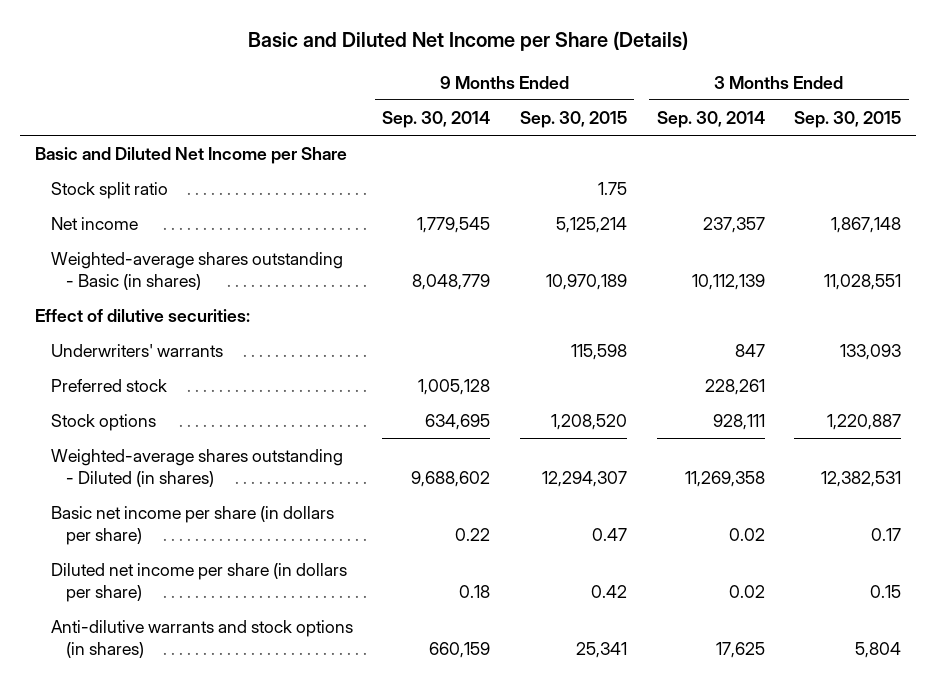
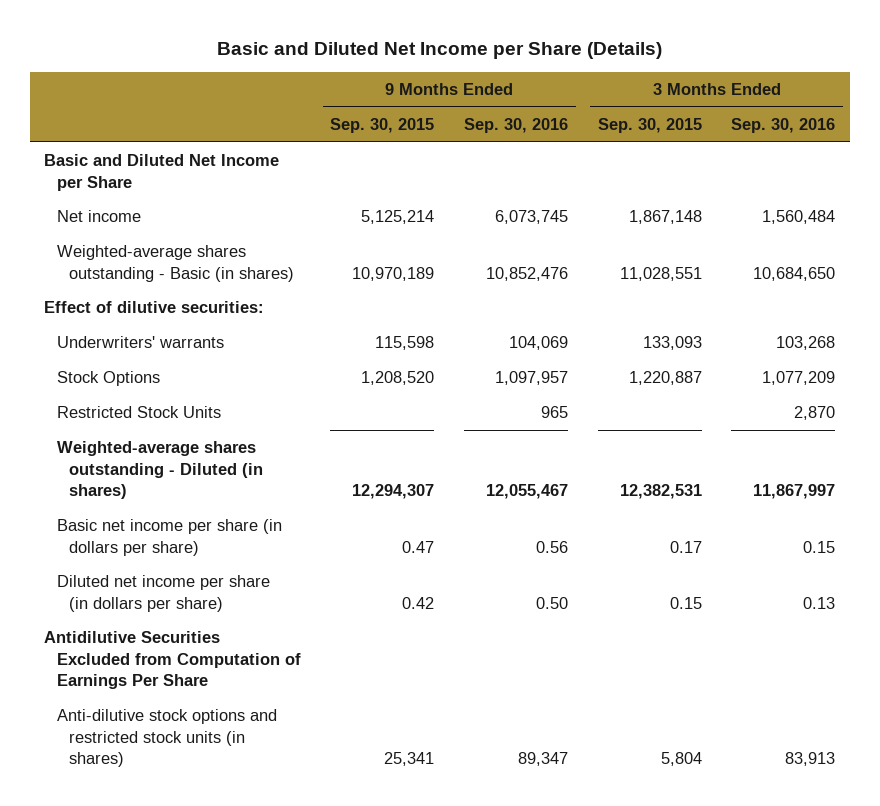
[382,110,491,128] Sep. 30, 2014 -> none
[656,110,765,128] Sep. 30, 2014 -> none
none -> [464,117,569,133] Sep. 30, 2016
none -> [731,117,836,133] Sep. 30, 2016
[50,182,168,200] Stock split ratio -> none
[50,379,167,393] Preferred stock -> none
[50,414,156,432] Stock options -> [56,371,160,387] Stock Options
none -> [56,406,221,419] Restricted Stock Units
none -> [44,631,301,690] Antidilutive Securities Excluded from Computation of Earnings Per Share
[50,620,353,658] Anti-dilutive warrants and stock options (in shares) -> [56,709,277,768] Anti-dilutive stock options and restricted stock units (in shares)

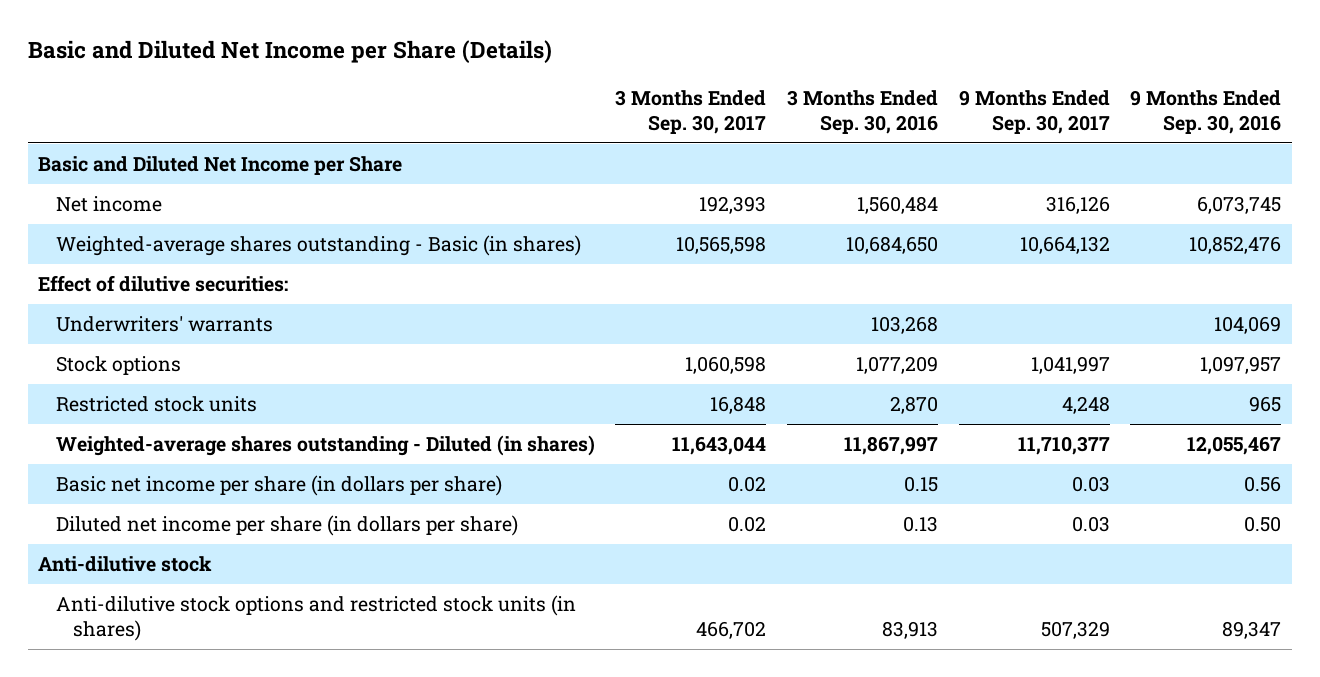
[330,117,435,133] Sep. 30, 2015 -> none
[597,117,702,133] Sep. 30, 2015 -> none
none -> [615,89,767,135] 3 Months Ended Sep. 30, 2017
none -> [958,89,1110,135] 9 Months Ended Sep. 30, 2017
[56,371,160,387] Stock Options -> [55,355,181,375] Stock options
[56,406,221,419] Restricted Stock Units -> [55,395,257,412] Restricted stock units
[44,631,301,690] Antidilutive Securities Excluded from Computation of Earnings Per Share -> [38,555,213,572] Anti-dilutive stock

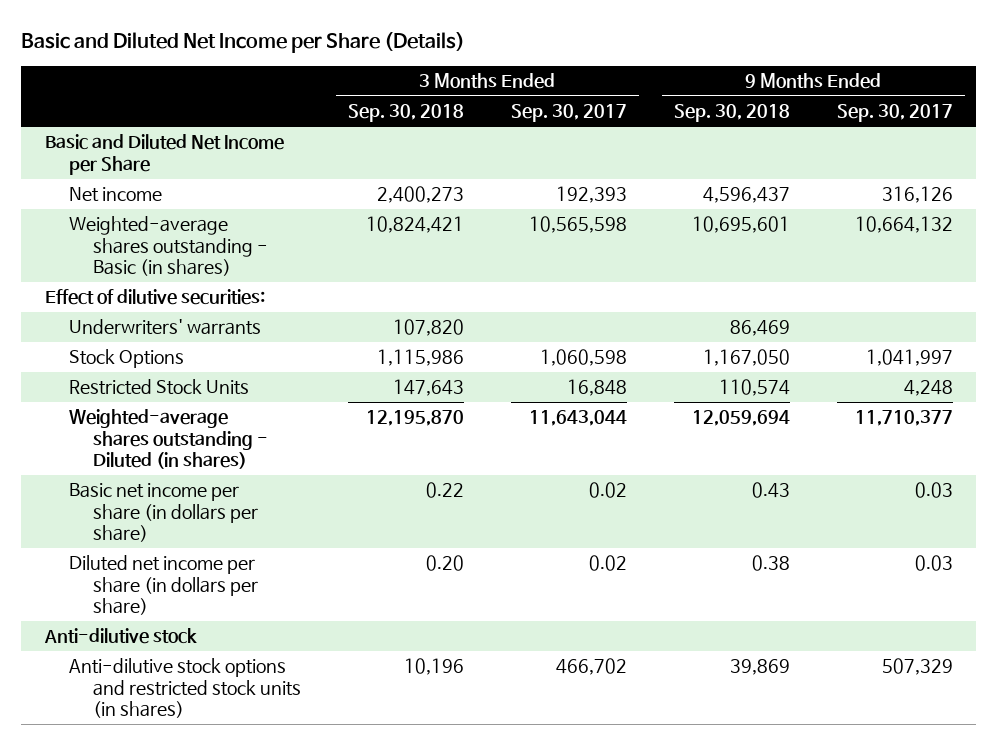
[787,89,939,135] 3 Months Ended Sep. 30, 2016 -> none
[1130,89,1282,135] 9 Months Ended Sep. 30, 2016 -> none
none -> [347,104,464,123] Sep. 30, 2018
none -> [673,104,790,123] Sep. 30, 2018
[55,355,181,375] Stock options -> [68,349,184,369] Stock Options
[55,395,257,412] Restricted stock units -> [68,379,249,396] Restricted Stock Units

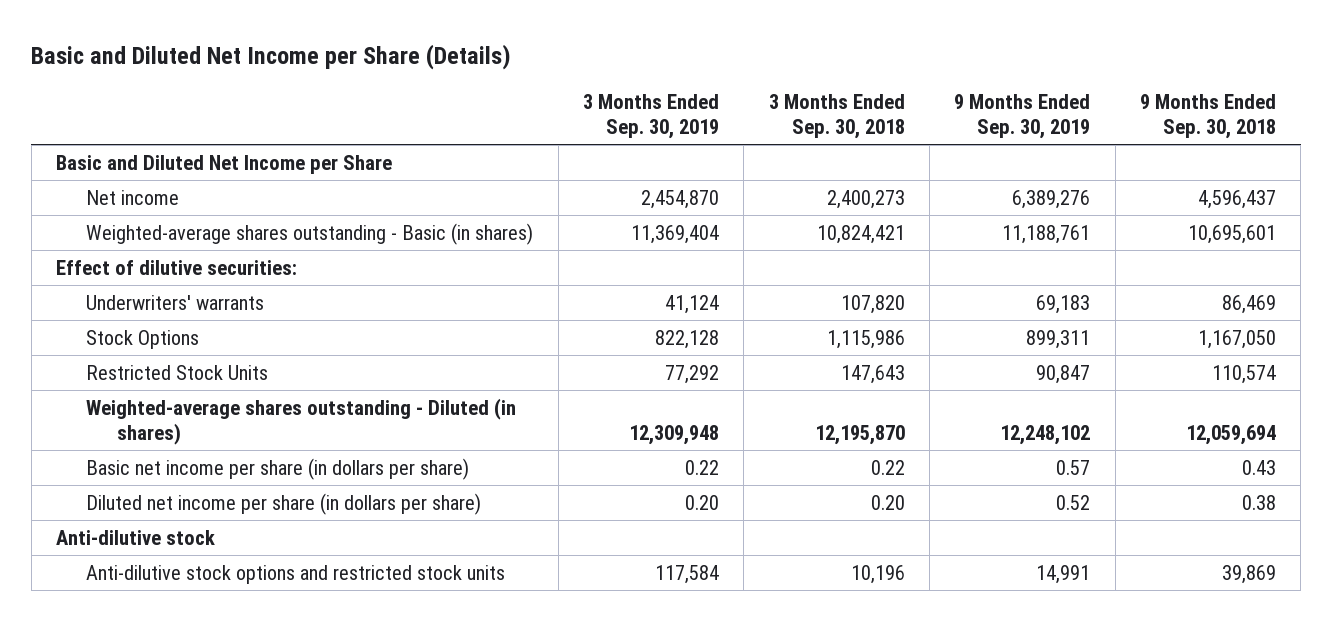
[510,104,627,123] Sep. 30, 2017 -> none
[836,104,953,123] Sep. 30, 2017 -> none
none -> [583,94,720,139] 3 Months Ended Sep. 30, 2019
none -> [954,94,1091,139] 9 Months Ended Sep. 30, 2019
[68,658,302,719] Anti-dilutive stock options and restricted stock units (in shares) -> [86,564,506,584] Anti-dilutive stock options and restricted stock units

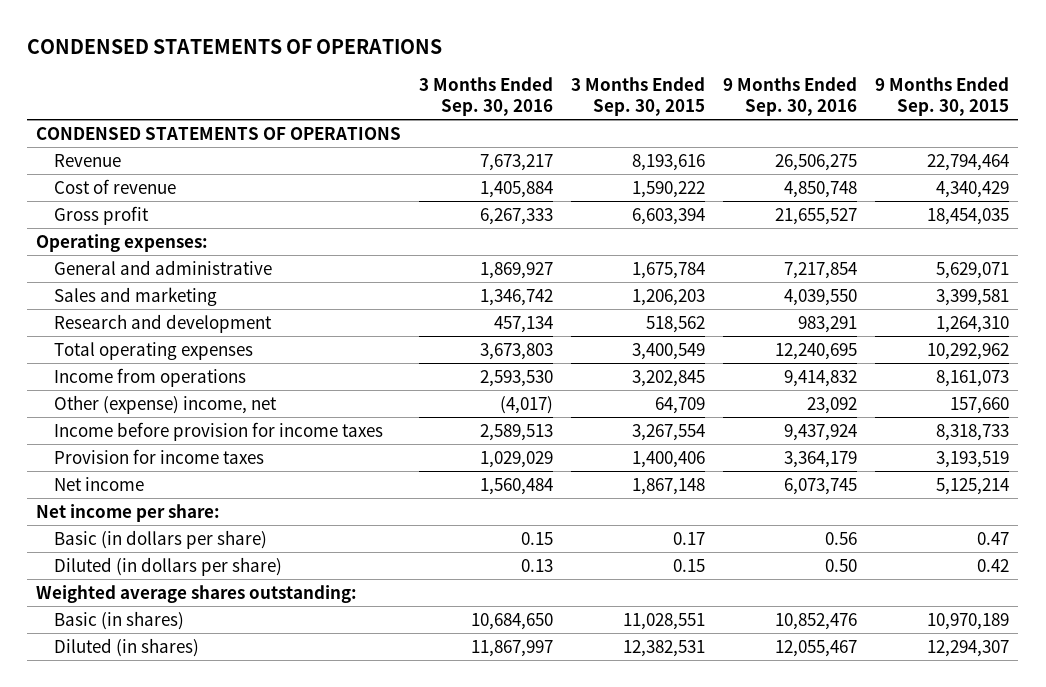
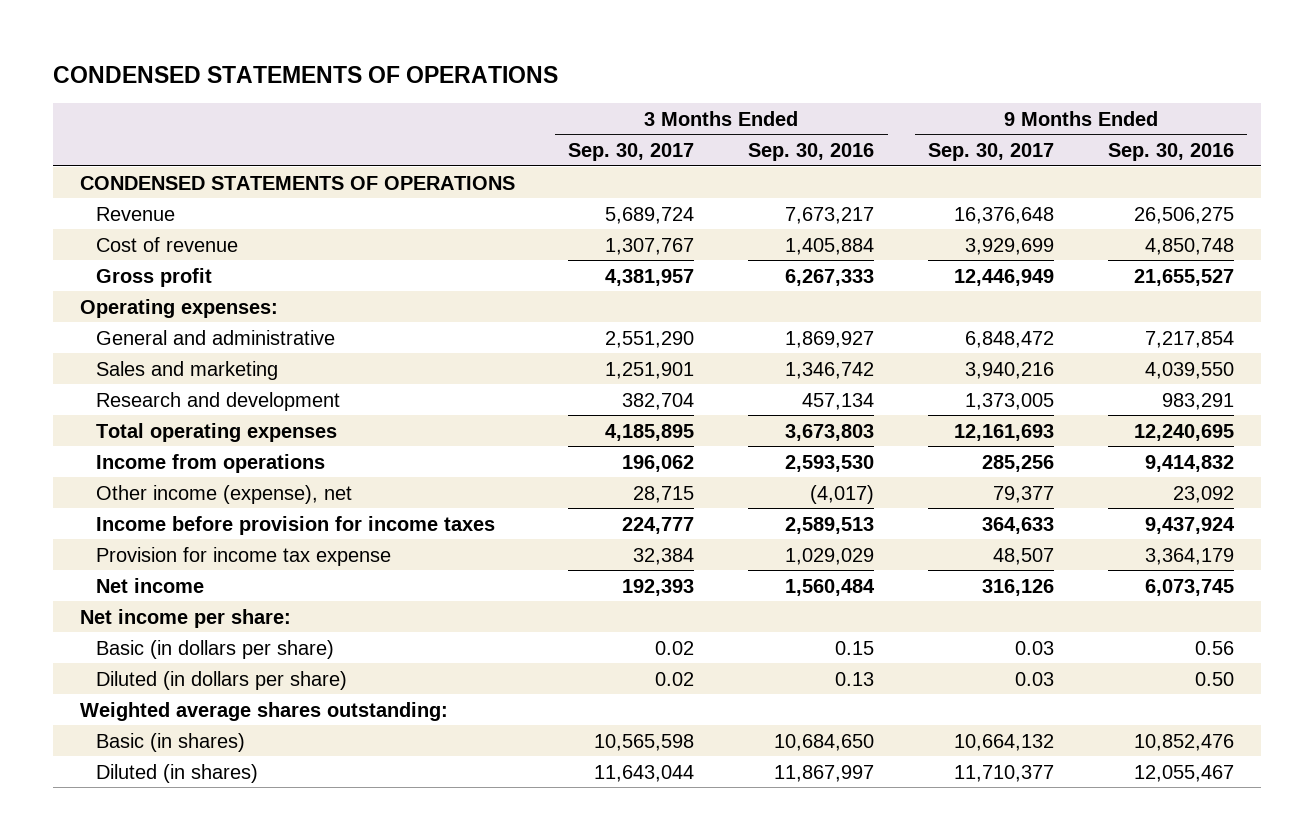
[571,76,706,116] 3 Months Ended Sep. 30, 2015 -> none
[875,76,1010,116] 9 Months Ended Sep. 30, 2015 -> none
none -> [568,143,695,162] Sep. 30, 2017
none -> [927,143,1054,162] Sep. 30, 2017
[53,394,277,414] Other (expense) income, net -> [96,484,353,504] Other income (expense), net
[53,448,264,464] Provision for income taxes -> [96,546,392,566] Provision for income tax expense

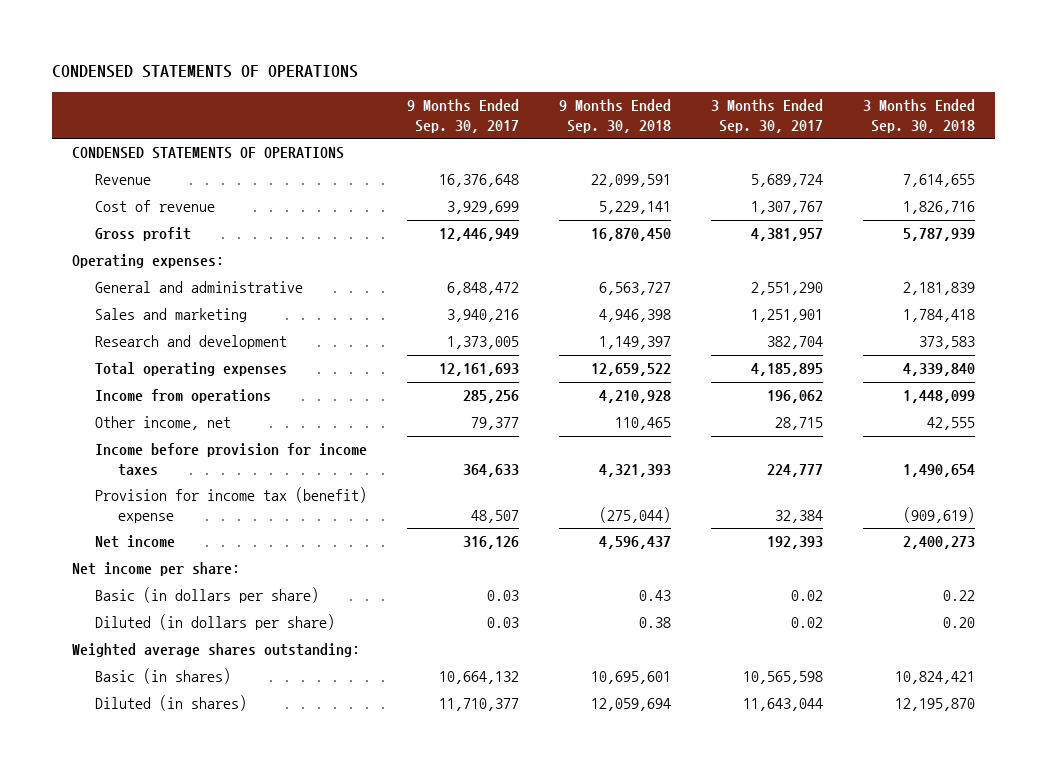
[748,143,875,162] Sep. 30, 2016 -> none
[1107,143,1234,162] Sep. 30, 2016 -> none
none -> [558,99,671,133] 9 Months Ended Sep. 30, 2018
none -> [862,99,975,133] 3 Months Ended Sep. 30, 2018
[96,484,353,504] Other income (expense), net -> [94,416,231,431] Other income, net
[96,546,392,566] Provision for income tax expense -> [94,487,367,523] Provision for income tax (benefit) expense

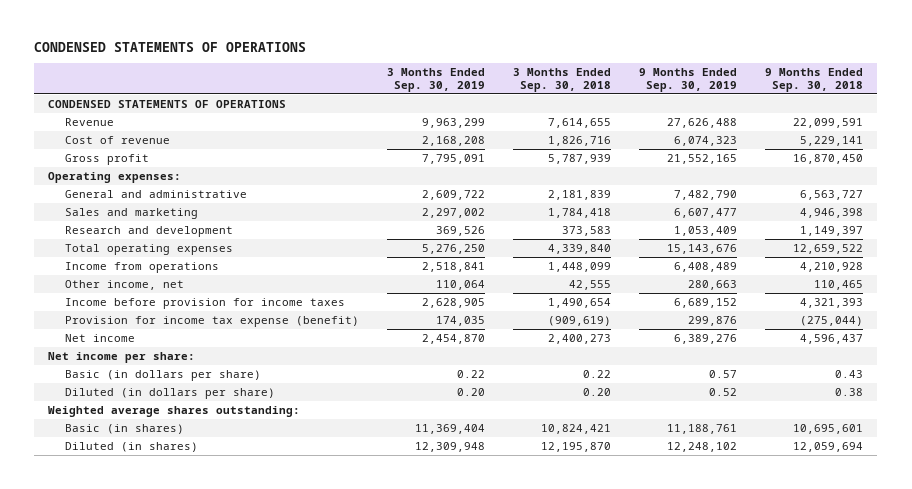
[406,99,519,133] 9 Months Ended Sep. 30, 2017 -> none
[710,99,823,133] 3 Months Ended Sep. 30, 2017 -> none
none -> [387,67,486,93] 3 Months Ended Sep. 30, 2019
none -> [639,67,738,93] 9 Months Ended Sep. 30, 2019
[94,487,367,523] Provision for income tax (benefit) expense -> [65,316,360,328] Provision for income tax expense (benefit)

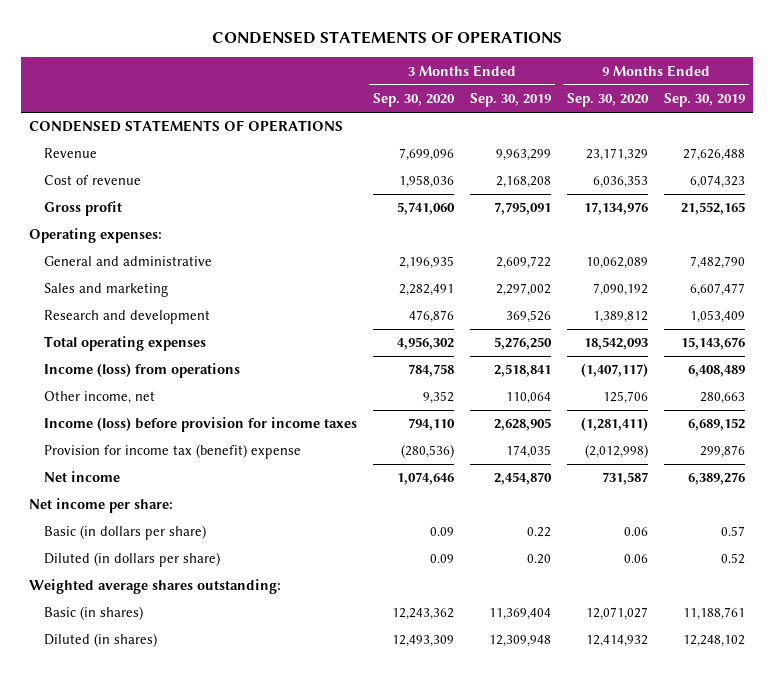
[513,67,612,93] 3 Months Ended Sep. 30, 2018 -> none
[765,67,864,93] 9 Months Ended Sep. 30, 2018 -> none
none -> [372,93,455,108] Sep. 30, 2020
none -> [566,93,649,108] Sep. 30, 2020
[65,262,220,274] Income from operations -> [43,363,240,379] Income (loss) from operations
[65,298,346,310] Income before provision for income taxes -> [43,417,357,433] Income (loss) before provision for income taxes
[65,316,360,328] Provision for income tax expense (benefit) -> [43,444,301,460] Provision for income tax (benefit) expense

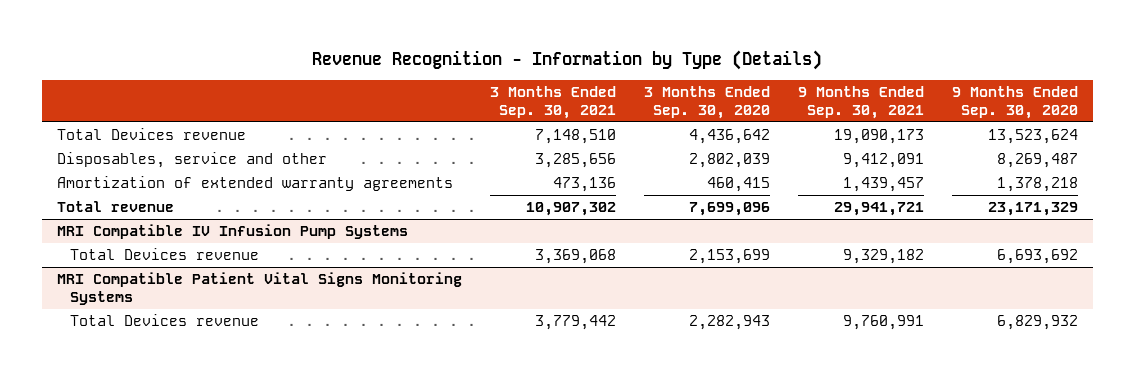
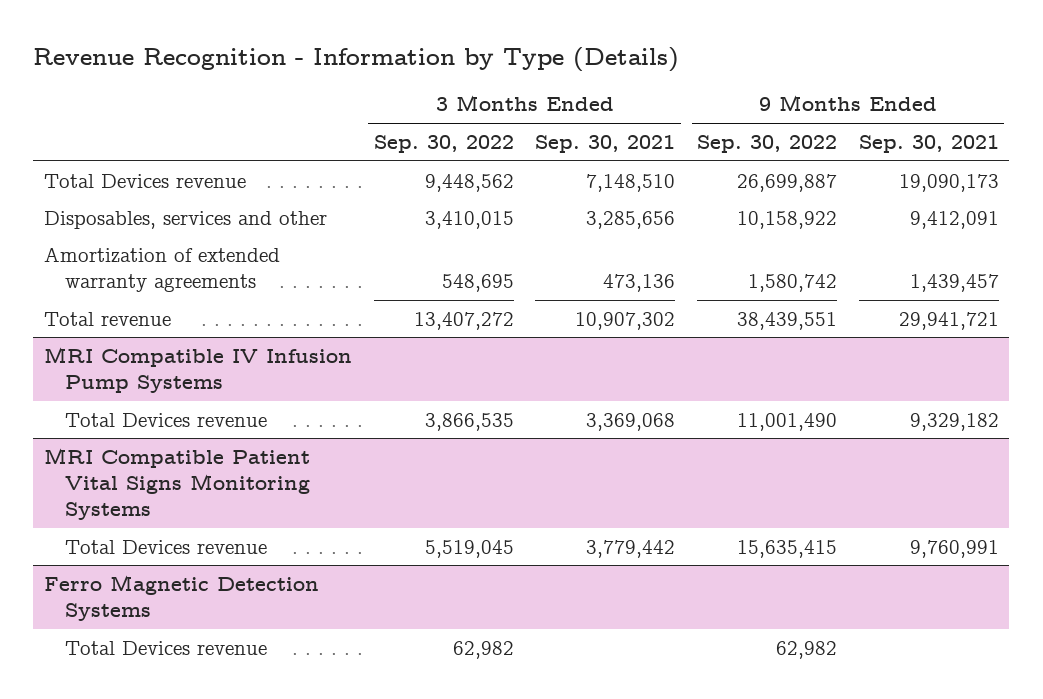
[643,86,770,120] 3 Months Ended Sep. 30, 2020 -> none
[952,86,1079,120] 9 Months Ended Sep. 30, 2020 -> none
none -> [373,134,514,153] Sep. 30, 2022
none -> [697,134,838,153] Sep. 30, 2022
[56,152,327,169] Disposables, service and other -> [44,210,328,229] Disposables, services and other
none -> [44,574,320,621] Ferro Magnetic Detection Systems
none -> [64,640,267,655] Total Devices revenue

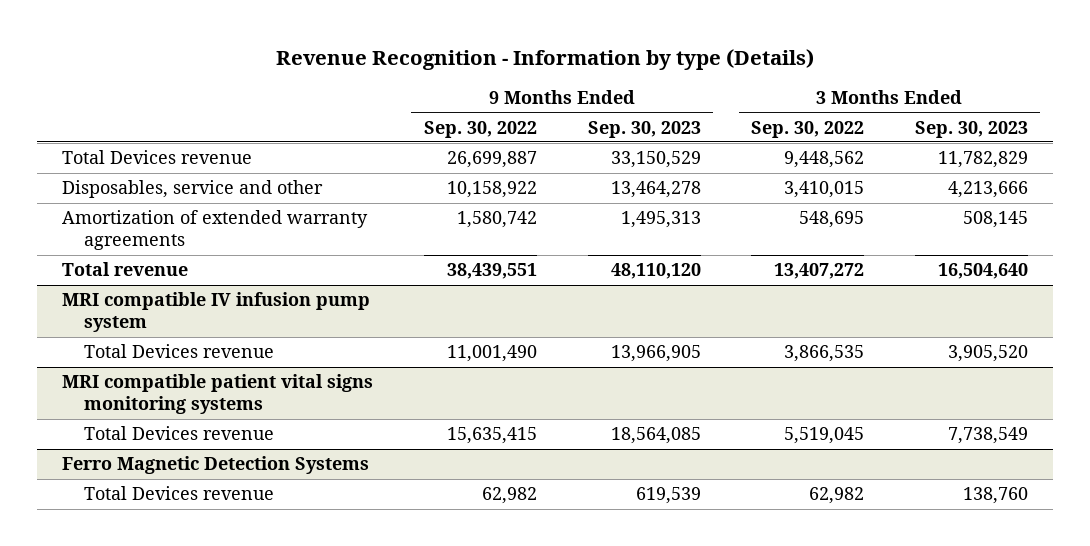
[33,47,680,73] Revenue Recognition - Information by Type (Details) -> [276,48,815,70] Revenue Recognition - Information by type (Details)
[535,134,676,153] Sep. 30, 2021 -> none
[858,134,999,153] Sep. 30, 2021 -> none
none -> [587,120,701,138] Sep. 30, 2023
none -> [914,120,1028,138] Sep. 30, 2023
[44,210,328,229] Disposables, services and other -> [62,180,324,199] Disposables, service and other
[44,346,353,393] MRI Compatible IV Infusion Pump Systems -> [62,292,371,333] MRI compatible IV infusion pump system
[44,447,311,521] MRI Compatible Patient Vital Signs Monitoring Systems -> [62,374,374,415] MRI compatible patient vital signs monitoring systems

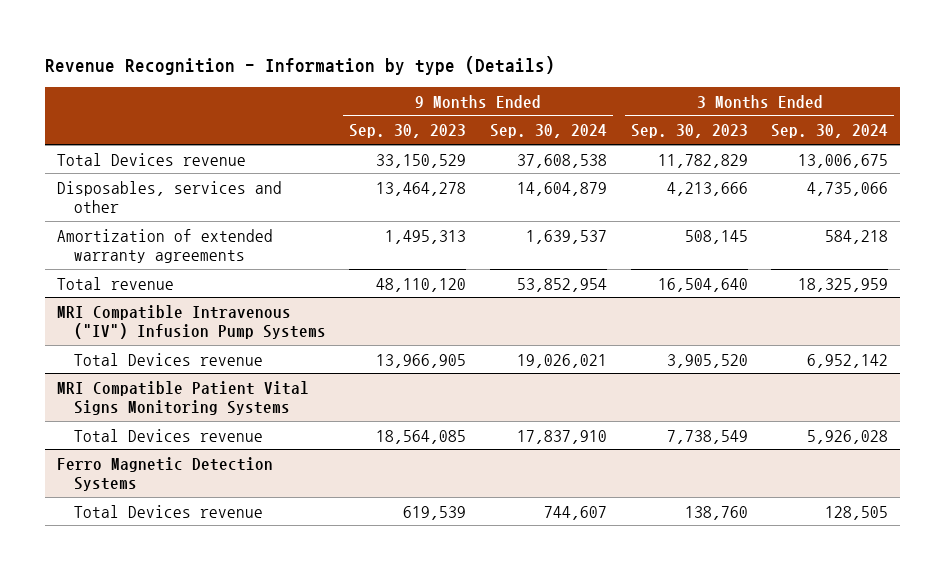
[423,120,537,138] Sep. 30, 2022 -> none
[751,120,865,138] Sep. 30, 2022 -> none
none -> [489,124,607,139] Sep. 30, 2024
none -> [771,124,889,139] Sep. 30, 2024
[62,180,324,199] Disposables, service and other -> [57,180,283,214] Disposables, services and other
[62,292,371,333] MRI compatible IV infusion pump system -> [57,304,326,340] MRI Compatible Intravenous ("IV") Infusion Pump Systems
[62,374,374,415] MRI compatible patient vital signs monitoring systems -> [57,380,310,416] MRI Compatible Patient Vital Signs Monitoring Systems

